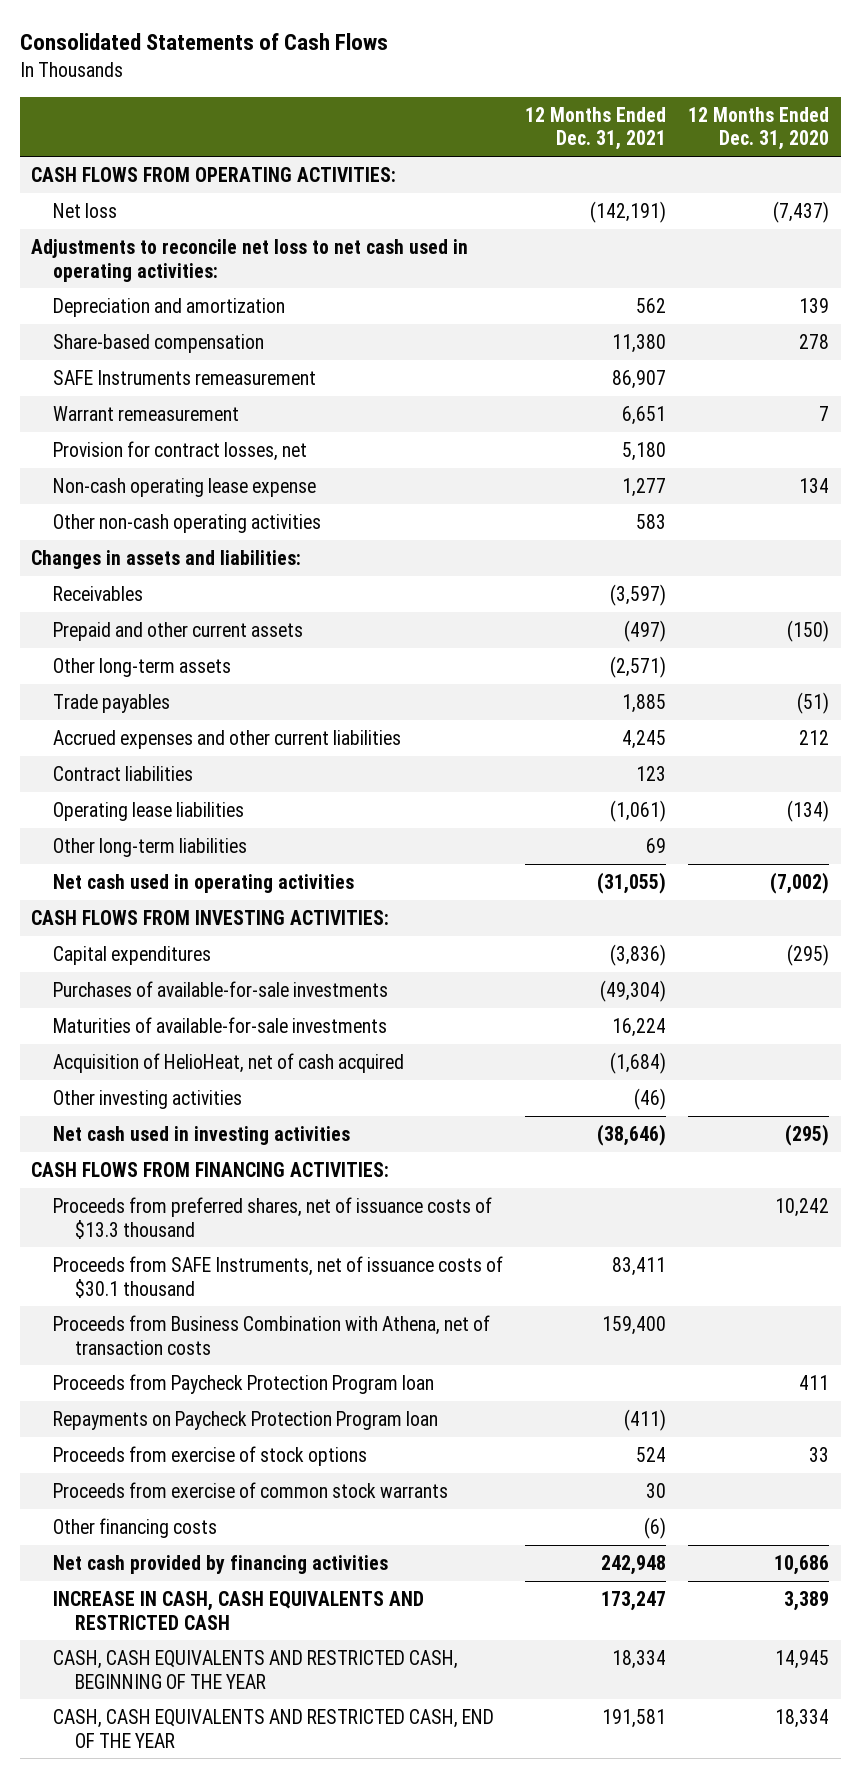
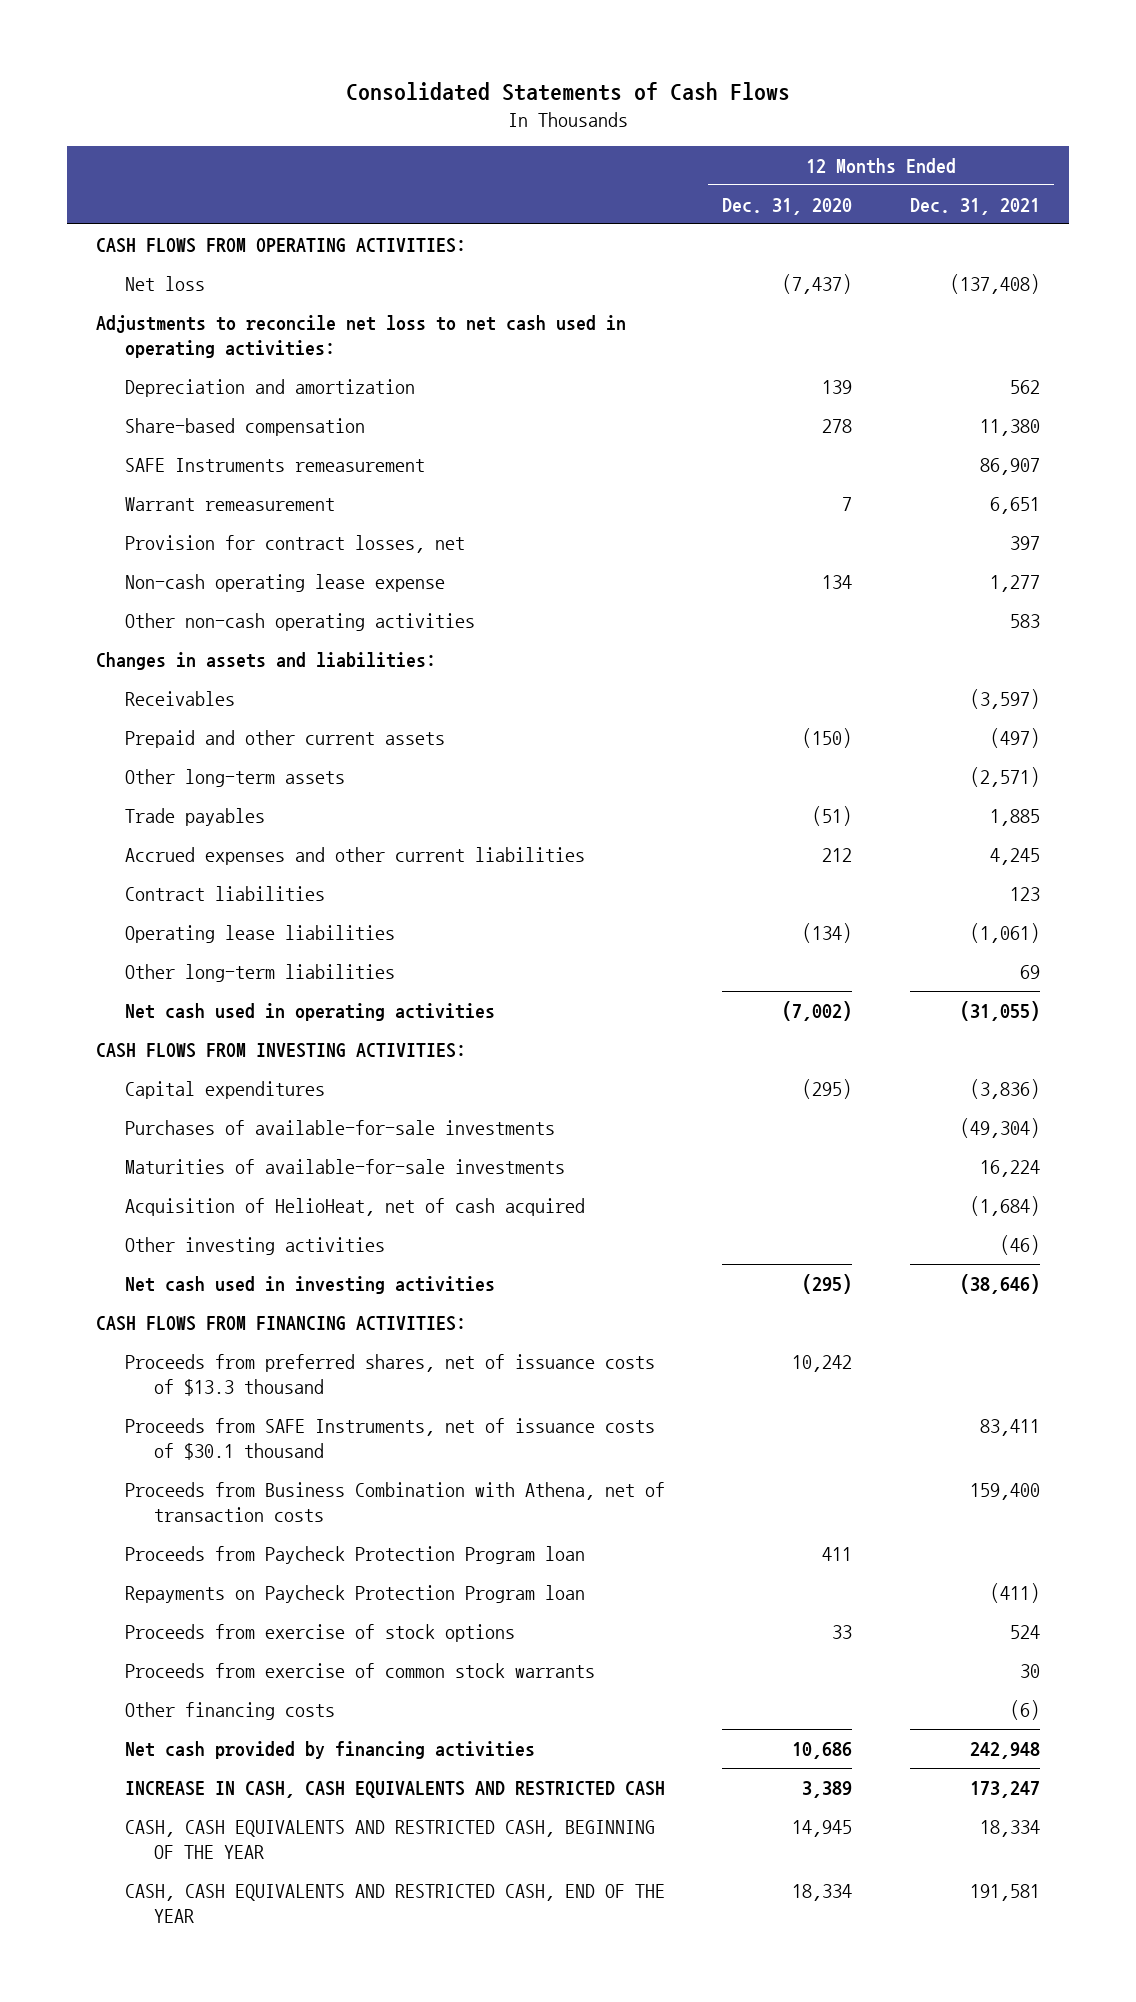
[590,200,667,223] (142,191) -> [949,273,1040,294] (137,408)
[622,441,667,461] 5,180 -> [1009,535,1040,550] 397

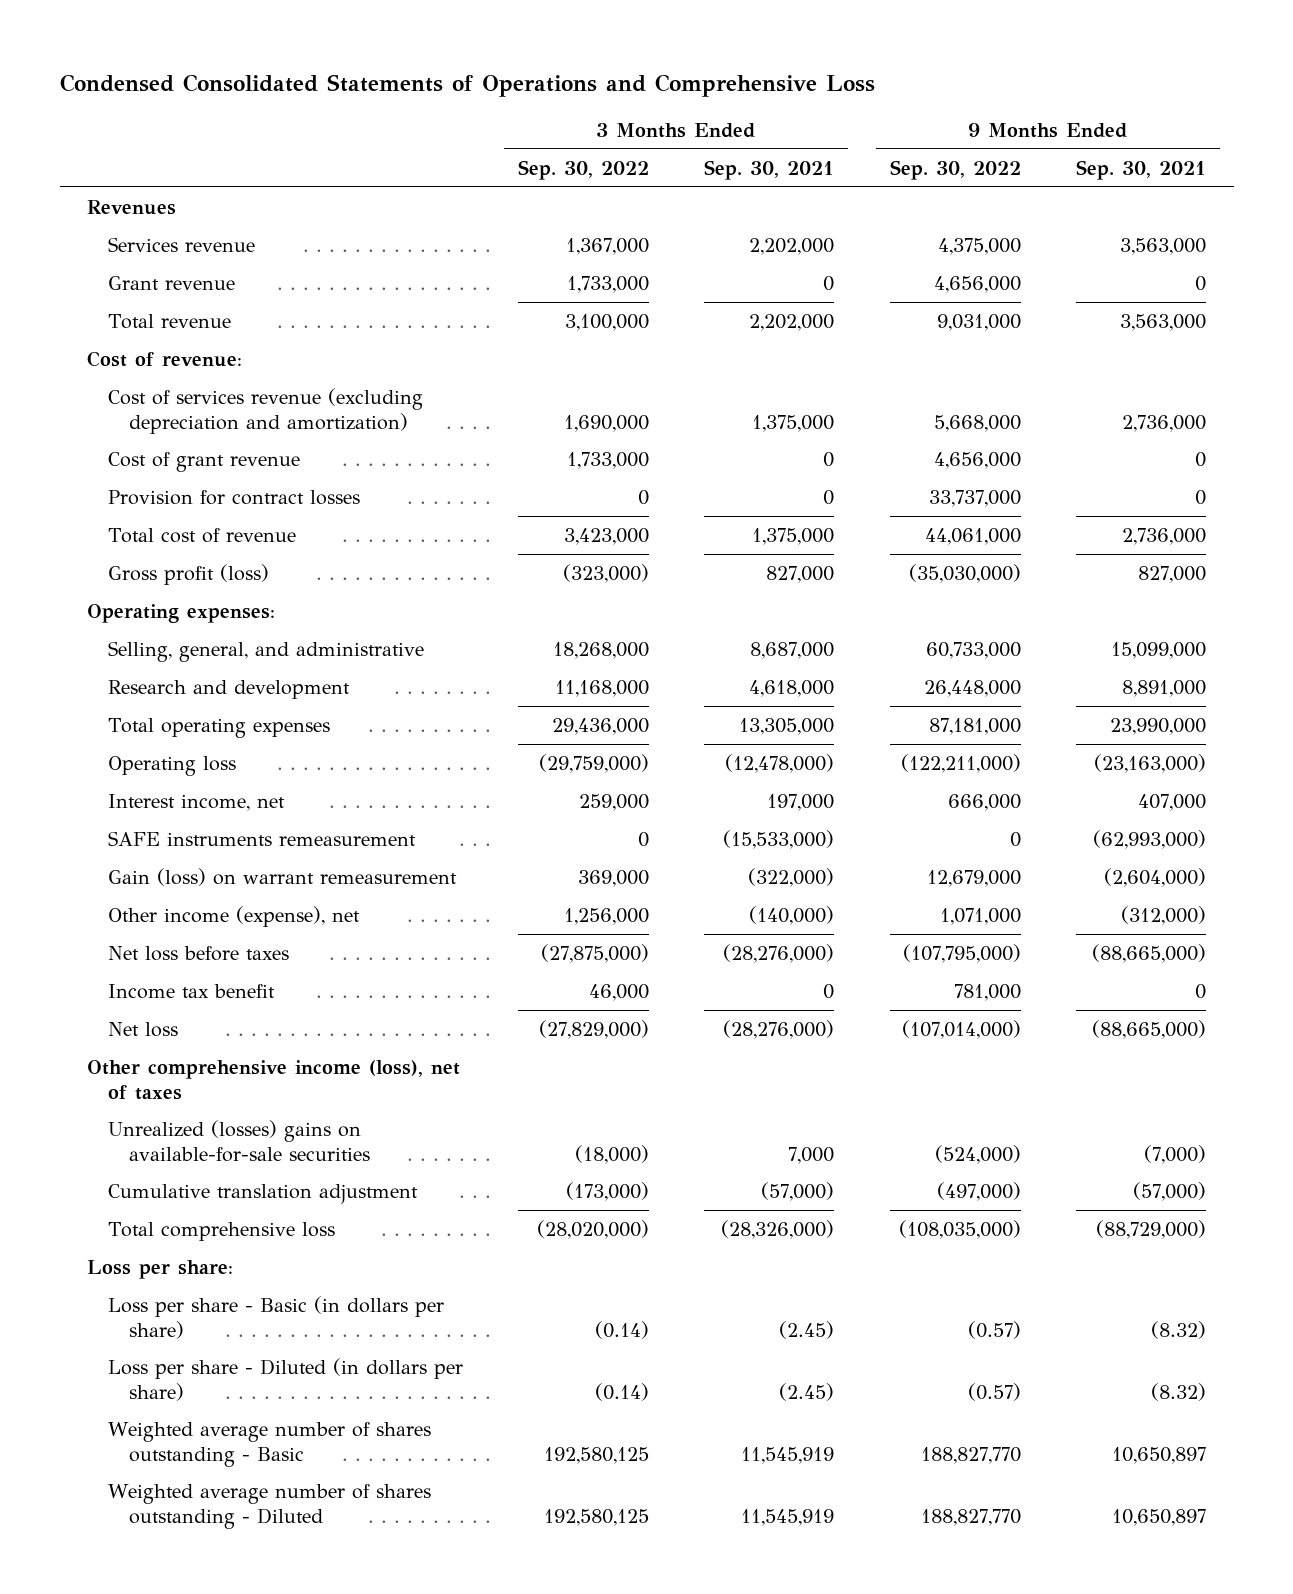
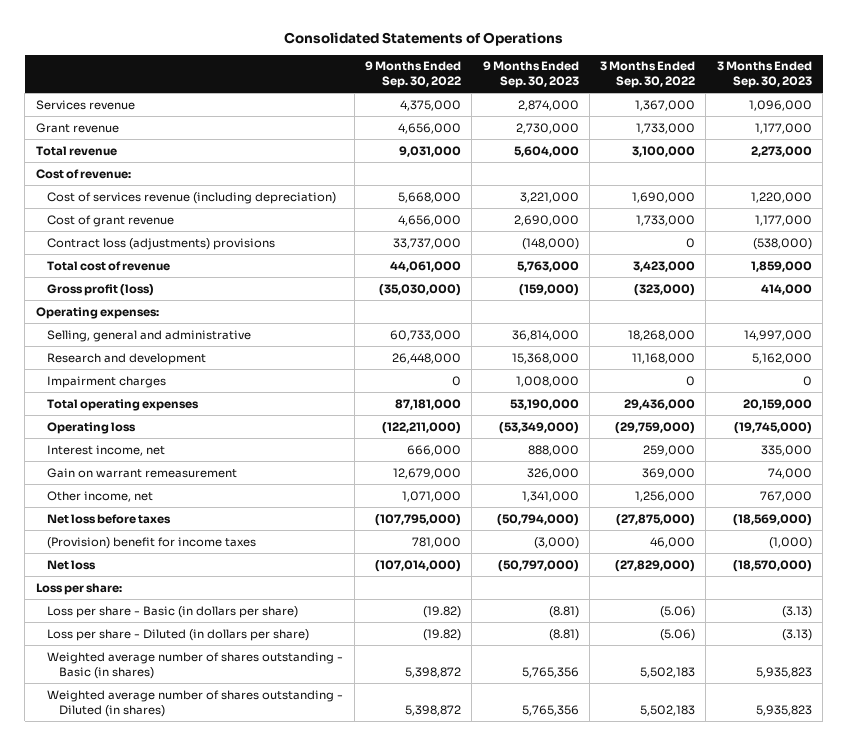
[59,73,875,97] Condensed Consolidated Statements of Operations and Comprehensive Loss -> [283,31,563,46] Consolidated Statements of Operations
[704,159,835,180] Sep. 30, 2021 -> none
[1075,159,1206,180] Sep. 30, 2021 -> none
none -> [482,61,579,89] 9 Months Ended Sep. 30, 2023
none -> [716,61,812,89] 3 Months Ended Sep. 30, 2023
[87,199,177,215] Revenues -> none
[107,387,423,434] Cost of services revenue (excluding depreciation and amortization) -> [47,191,337,204] Cost of services revenue (including depreciation)
[107,489,360,505] Provision for contract losses -> [47,237,276,250] Contract loss (adjustments) provisions
[107,640,424,662] Selling, general, and administrative -> [47,329,252,342] Selling, general and administrative
none -> [47,375,167,388] Impairment charges
[107,830,416,846] SAFE instruments remeasurement -> none
[107,867,457,886] Gain (loss) on warrant remeasurement -> [47,467,238,478] Gain on warrant remeasurement
[107,905,360,927] Other income (expense), net -> [47,490,154,502] Other income, net
[107,983,275,999] Income tax benefit -> [47,536,257,549] (Provision) benefit for income taxes
[87,1059,461,1100] Other comprehensive income (loss), net of taxes -> none
[107,1119,370,1162] Unrealized (losses) gains on available-for-sale securities -> none
[107,1183,418,1204] Cumulative translation adjustment -> none
[107,1221,335,1241] Total comprehensive loss -> none
[595,1320,650,1339] (0.14) -> [660,605,696,618] (5.06)
[967,1320,1021,1339] (0.57) -> [422,605,461,618] (19.82)
[595,1382,650,1401] (0.14) -> [660,628,696,641] (5.06)
[967,1382,1021,1401] (0.57) -> [422,628,461,641] (19.82)
[107,1421,431,1467] Weighted average number of shares outstanding - Basic -> [47,651,344,679] Weighted average number of shares outstanding - Basic (in shares)
[544,1446,650,1464] 192,580,125 -> [640,666,696,678] 5,502,183
[920,1446,1021,1464] 188,827,770 -> [404,666,461,678] 5,398,872
[107,1483,431,1529] Weighted average number of shares outstanding - Diluted -> [47,689,344,717] Weighted average number of shares outstanding - Diluted (in shares)
[544,1508,650,1526] 192,580,125 -> [640,704,696,716] 5,502,183
[920,1508,1021,1526] 188,827,770 -> [404,704,461,716] 5,398,872

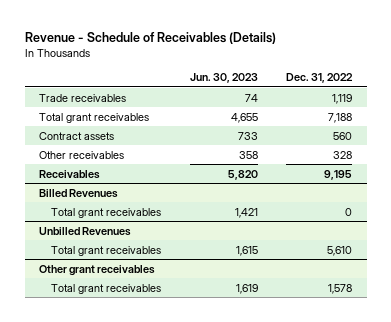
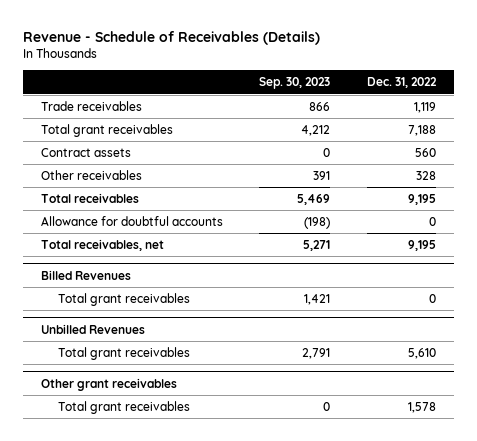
[189,73,258,84] Jun. 30, 2023 -> none
none -> [259,77,331,90] Sep. 30, 2023
none -> [40,193,139,204] Total receivables
none -> [40,216,223,227] Allowance for doubtful accounts
[38,169,100,179] Receivables -> [40,239,164,252] Total receivables, net

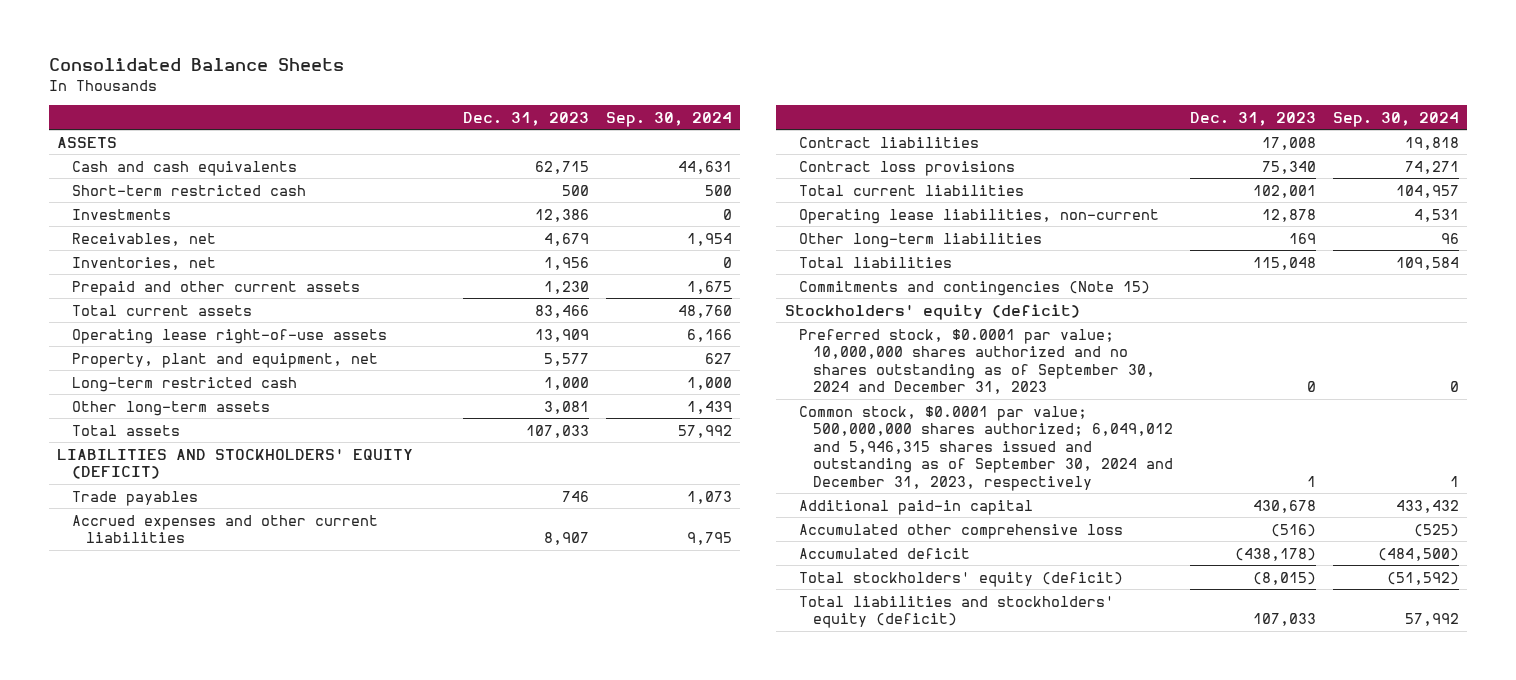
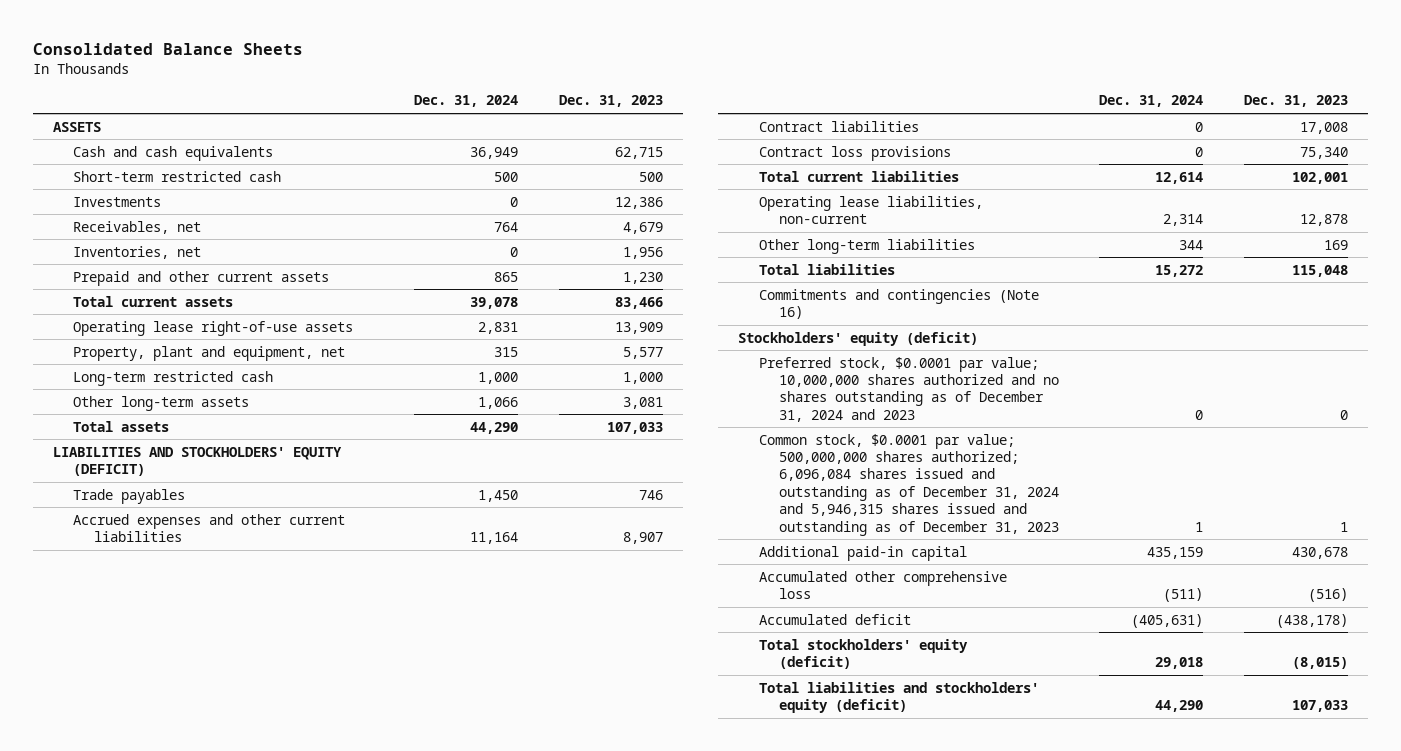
[605,111,732,127] Sep. 30, 2024 -> none
none -> [414,95,519,108] Dec. 31, 2024
[798,280,1150,296] Commitments and contingencies (Note 15) -> [758,288,1039,320] Commitments and contingencies (Note 16)
[798,328,1156,395] Preferred stock, $0.0001 par value; 10,000,000 shares authorized and no shares outstanding as of September 30, 2024 and December 31, 2023 -> [758,356,1059,422] Preferred stock, $0.0001 par value; 10,000,000 shares authorized and no shares outstanding as of December 31, 2024 and 2023
[798,405,1174,491] Common stock, $0.0001 par value; 500,000,000 shares authorized; 6,049,012 and 5,946,315 shares issued and outstanding as of September 30, 2024 and December 31, 2023, respectively -> [758,433,1059,536] Common stock, $0.0001 par value; 500,000,000 shares authorized; 6,096,084 shares issued and outstanding as of December 31, 2024 and 5,946,315 shares issued and outstanding as of December 31, 2023

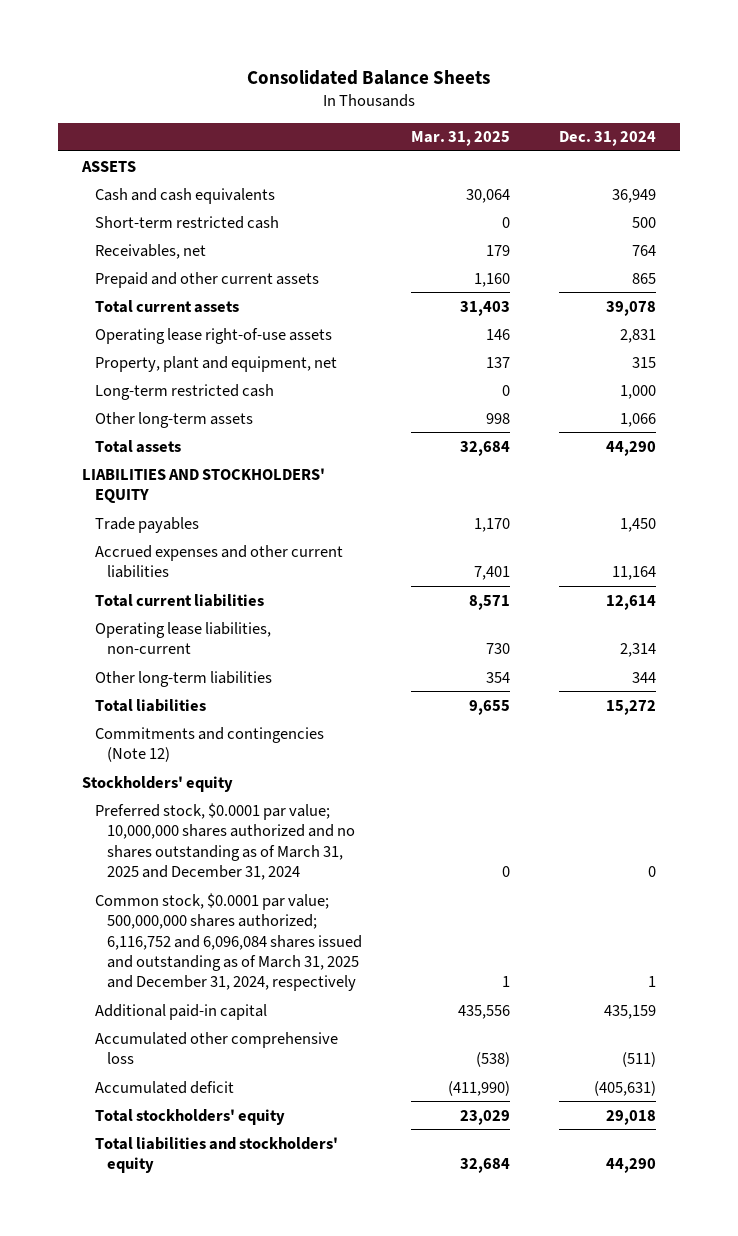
[558,95,663,108] Dec. 31, 2023 -> none
none -> [411,131,511,147] Mar. 31, 2025
[73,196,162,207] Investments -> none
[73,245,202,259] Inventories, net -> none
[52,446,342,477] LIABILITIES AND STOCKHOLDERS' EQUITY (DEFICIT) -> [82,467,326,504] LIABILITIES AND STOCKHOLDERS' EQUITY
[758,120,919,132] Contract liabilities -> none
[758,145,951,161] Contract loss provisions -> none
[758,288,1039,320] Commitments and contingencies (Note 16) -> [94,726,324,763] Commitments and contingencies (Note 12)
[738,331,979,346] Stockholders' equity (deficit) -> [82,775,234,792] Stockholders' equity
[758,356,1059,422] Preferred stock, $0.0001 par value; 10,000,000 shares authorized and no shares outstanding as of December 31, 2024 and 2023 -> [94,802,356,881] Preferred stock, $0.0001 par value; 10,000,000 shares authorized and no shares outstanding as of March 31, 2025 and December 31, 2024
[758,433,1059,536] Common stock, $0.0001 par value; 500,000,000 shares authorized; 6,096,084 shares issued and outstanding as of December 31, 2024 and 5,946,315 shares issued and outstanding as of December 31, 2023 -> [94,892,363,992] Common stock, $0.0001 par value; 500,000,000 shares authorized; 6,116,752 and 6,096,084 shares issued and outstanding as of March 31, 2025 and December 31, 2024, respectively
[758,638,968,670] Total stockholders' equity (deficit) -> [94,1108,285,1125] Total stockholders' equity
[758,681,1039,714] Total liabilities and stockholders' equity (deficit) -> [94,1136,338,1174] Total liabilities and stockholders' equity

